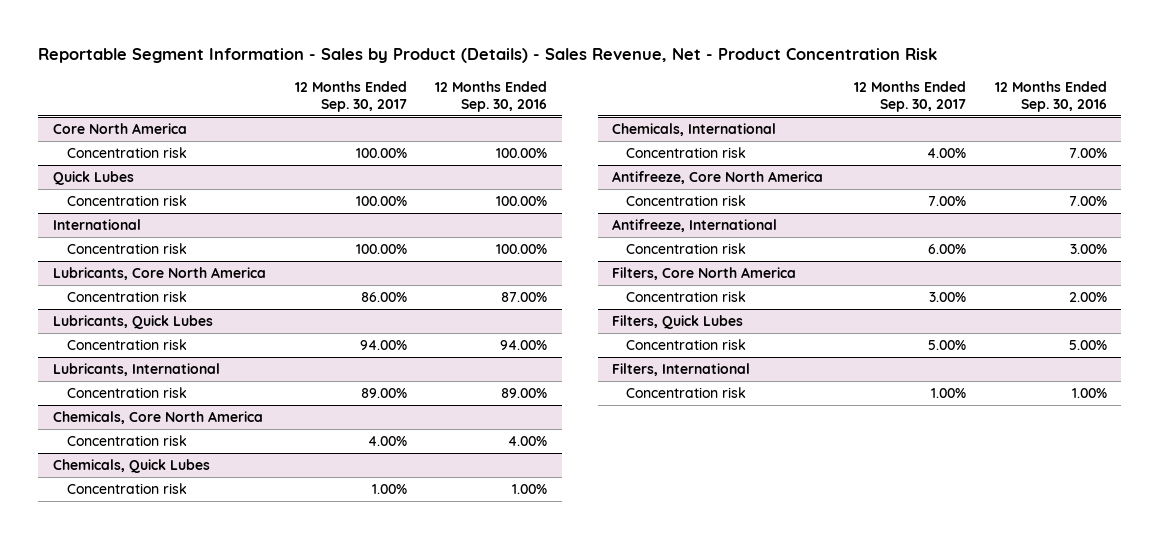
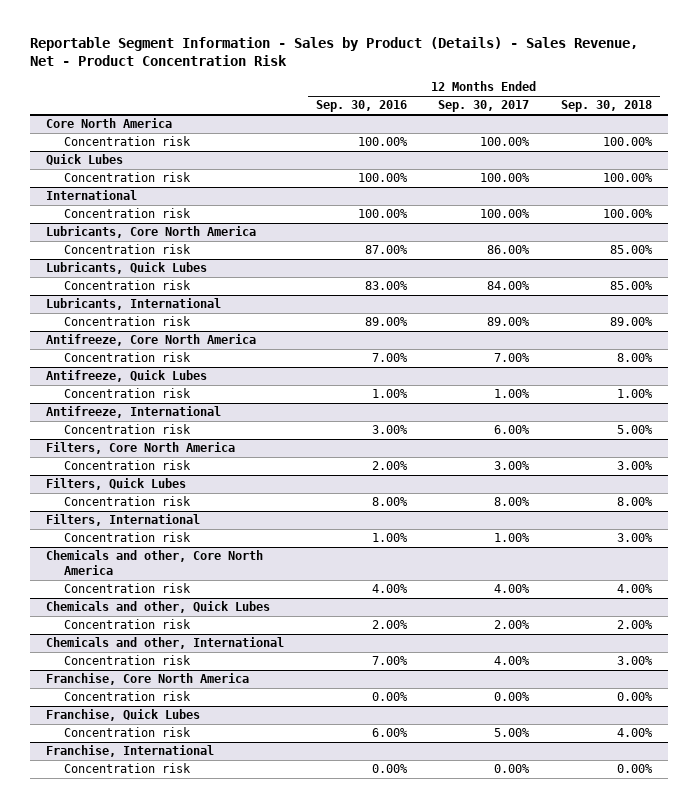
none -> [561,100,653,113] Sep. 30, 2018
[359,340,407,351] 94.00% -> [487,281,531,291] 84.00%
[500,340,548,351] 94.00% -> [364,281,408,291] 83.00%
[52,411,263,425] Chemicals, Core North America -> none
[67,435,188,447] Concentration risk -> none
[52,459,210,474] Chemicals, Quick Lubes -> none
[67,483,188,495] Concentration risk -> none
[611,123,776,137] Chemicals, International -> none
[626,147,747,159] Concentration risk -> none
none -> [46,370,208,383] Antifreeze, Quick Lubes
none -> [63,388,191,399] Concentration risk
[927,340,966,351] 5.00% -> [494,497,531,507] 8.00%
[1068,340,1107,351] 5.00% -> [371,497,408,507] 8.00%
none -> [46,550,264,576] Chemicals and other, Core North America
none -> [63,583,191,594] Concentration risk
none -> [46,601,271,614] Chemicals and other, Quick Lubes
none -> [63,619,191,630] Concentration risk
none -> [46,637,285,650] Chemicals and other, International
none -> [63,655,191,666] Concentration risk
none -> [46,673,250,686] Franchise, Core North America
none -> [63,691,191,702] Concentration risk
none -> [46,709,201,722] Franchise, Quick Lubes
none -> [63,727,191,738] Concentration risk
none -> [46,745,215,758] Franchise, International
none -> [63,763,191,774] Concentration risk

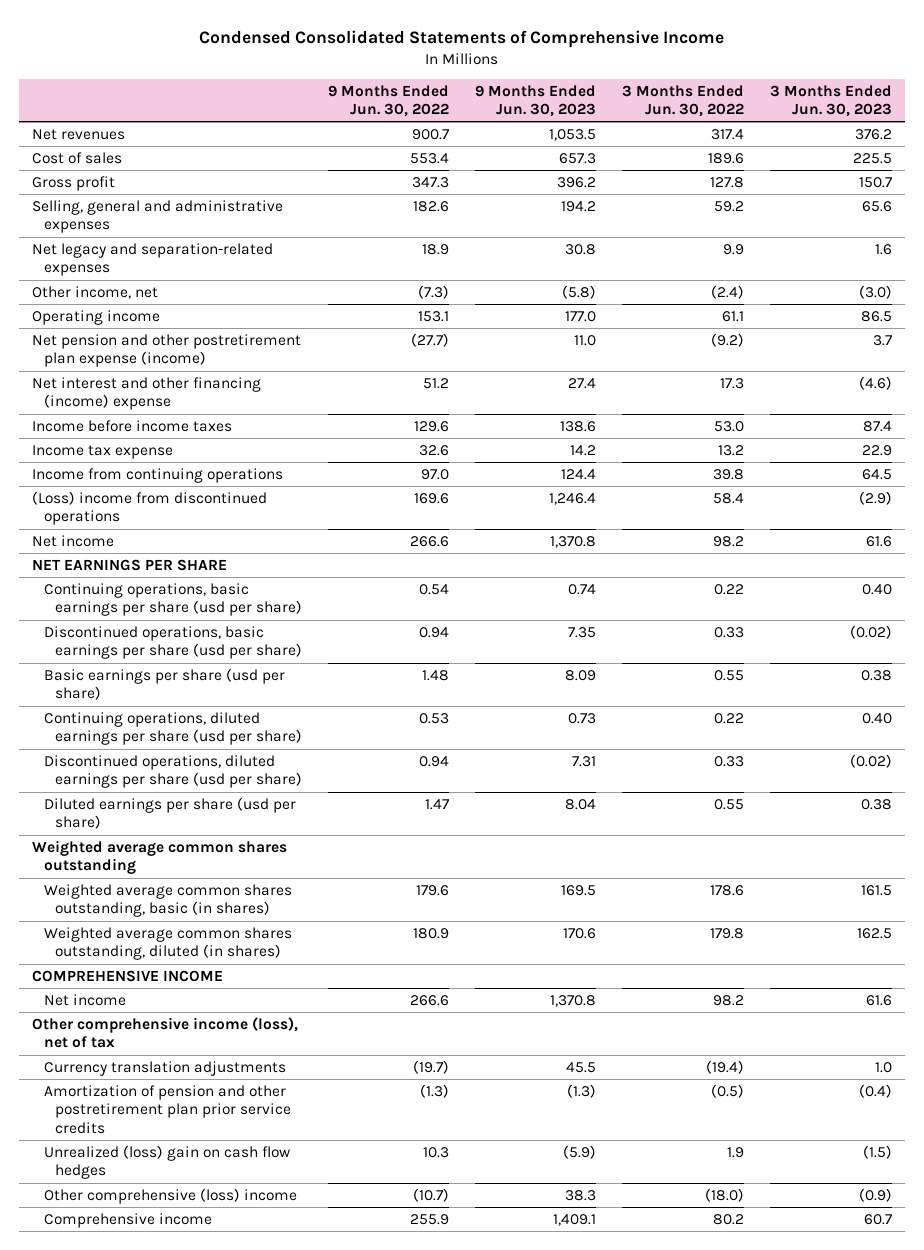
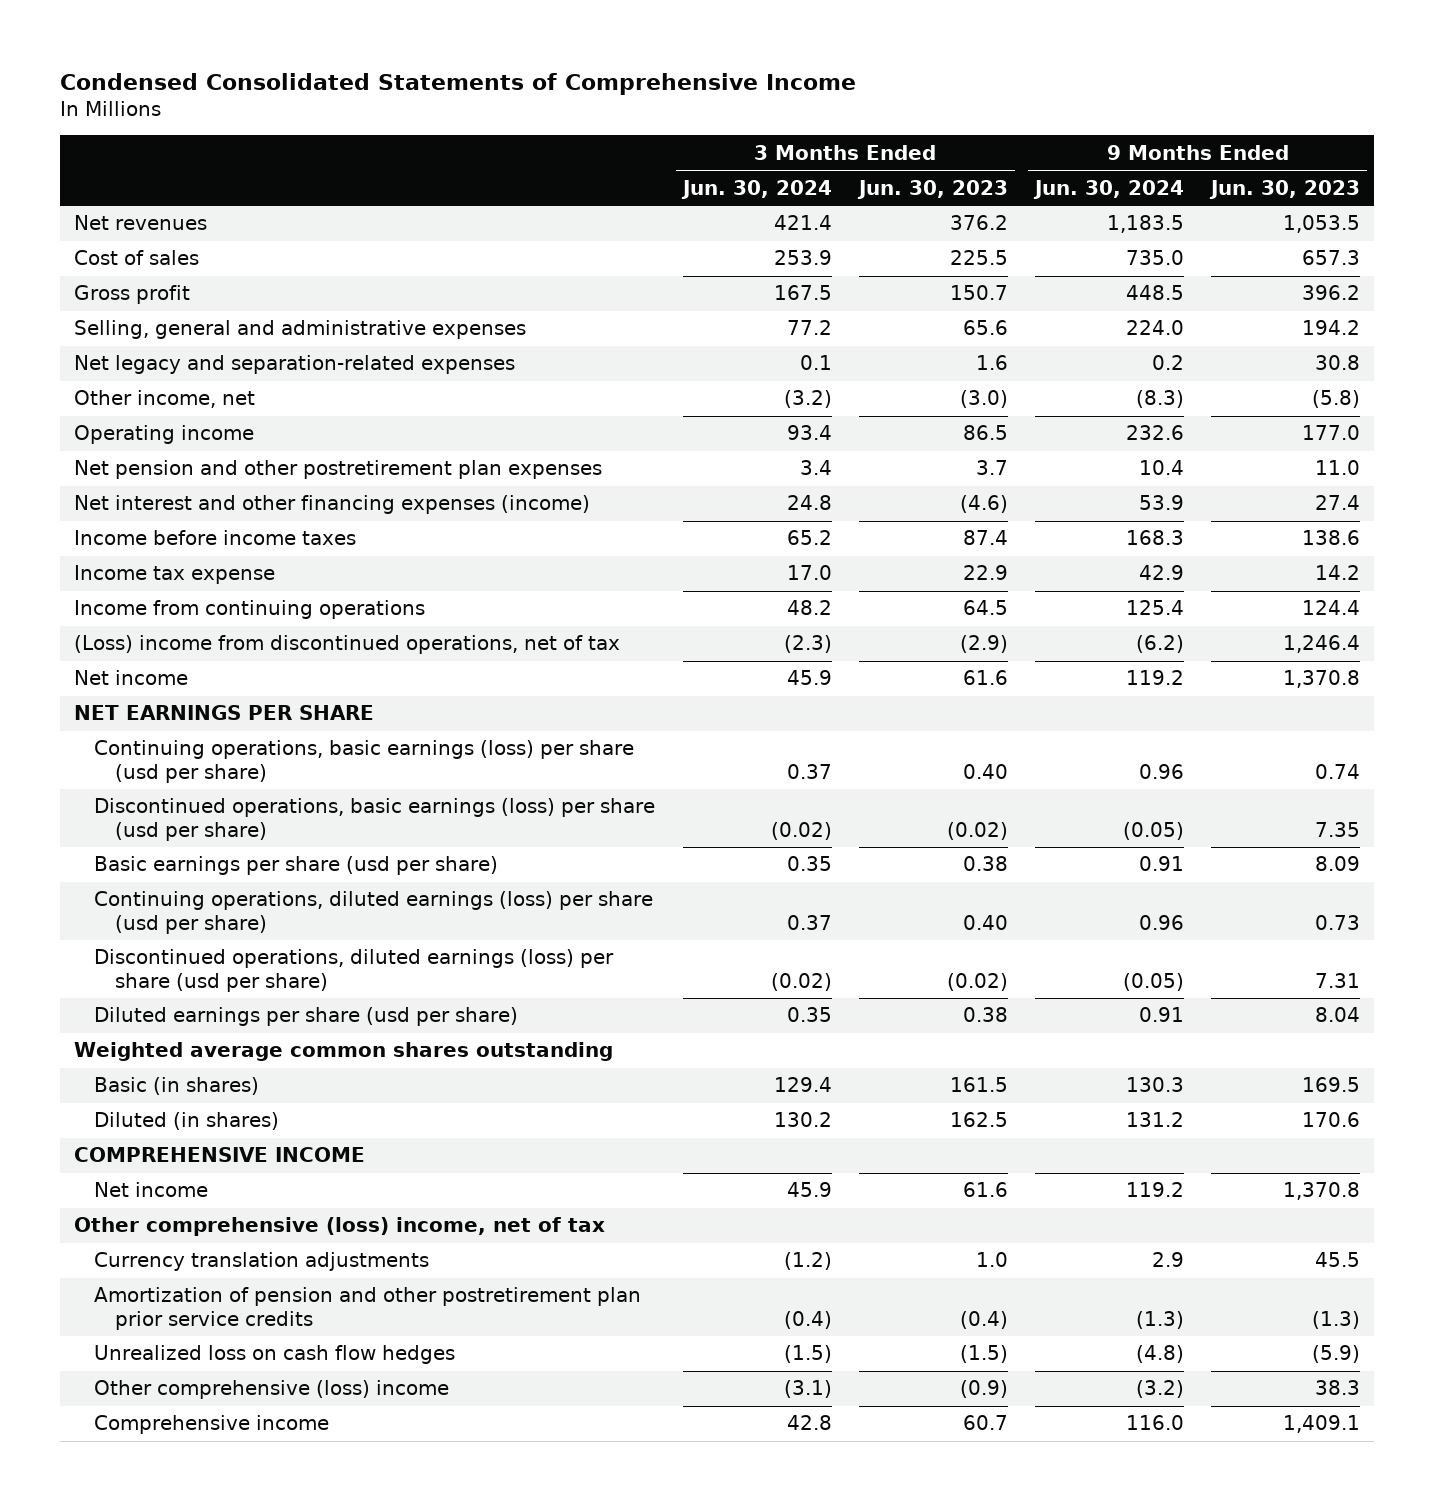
[328,84,450,118] 9 Months Ended Jun. 30, 2022 -> none
[622,84,745,118] 3 Months Ended Jun. 30, 2022 -> none
none -> [680,179,832,199] Jun. 30, 2024
none -> [1033,179,1185,199] Jun. 30, 2024
[31,333,301,368] Net pension and other postretirement plan expense (income) -> [73,460,602,480] Net pension and other postretirement plan expenses
[31,376,261,411] Net interest and other financing (income) expense -> [73,495,590,515] Net interest and other financing expenses (income)
[31,490,267,526] (Loss) income from discontinued operations -> [73,635,620,655] (Loss) income from discontinued operations, net of tax
[43,582,303,617] Continuing operations, basic earnings per share (usd per share) -> [94,740,635,783] Continuing operations, basic earnings (loss) per share (usd per share)
[43,625,303,660] Discontinued operations, basic earnings per share (usd per share) -> [94,798,656,841] Discontinued operations, basic earnings (loss) per share (usd per share)
[43,711,303,746] Continuing operations, diluted earnings per share (usd per share) -> [94,891,654,934] Continuing operations, diluted earnings (loss) per share (usd per share)
[43,754,303,789] Discontinued operations, diluted earnings per share (usd per share) -> [94,949,615,992] Discontinued operations, diluted earnings (loss) per share (usd per share)
[43,883,292,918] Weighted average common shares outstanding, basic (in shares) -> [94,1077,260,1096] Basic (in shares)
[43,926,292,961] Weighted average common shares outstanding, diluted (in shares) -> [94,1112,280,1131] Diluted (in shares)
[31,1016,298,1049] Other comprehensive income (loss), net of tax -> [73,1217,605,1237] Other comprehensive (loss) income, net of tax
[43,1144,290,1180] Unrealized (loss) gain on cash flow hedges -> [94,1345,456,1365] Unrealized loss on cash flow hedges

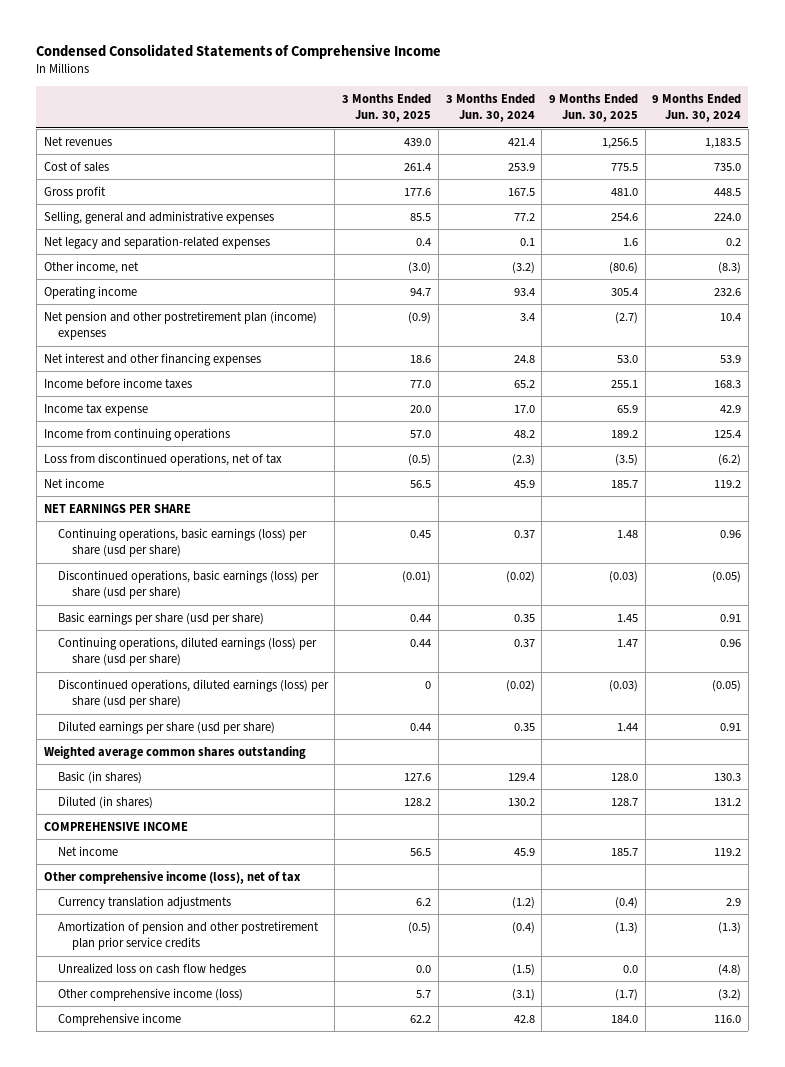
[856,179,1008,199] Jun. 30, 2023 -> none
[1209,179,1361,199] Jun. 30, 2023 -> none
none -> [342,93,432,123] 3 Months Ended Jun. 30, 2025
none -> [548,93,638,123] 9 Months Ended Jun. 30, 2025
[73,460,602,480] Net pension and other postretirement plan expenses -> [43,310,317,341] Net pension and other postretirement plan (income) expenses
[73,495,590,515] Net interest and other financing expenses (income) -> [43,352,261,366] Net interest and other financing expenses
[73,635,620,655] (Loss) income from discontinued operations, net of tax -> [43,452,282,466] Loss from discontinued operations, net of tax
[73,1217,605,1237] Other comprehensive (loss) income, net of tax -> [43,870,301,884] Other comprehensive income (loss), net of tax
[94,1380,450,1400] Other comprehensive (loss) income -> [57,987,243,1001] Other comprehensive income (loss)

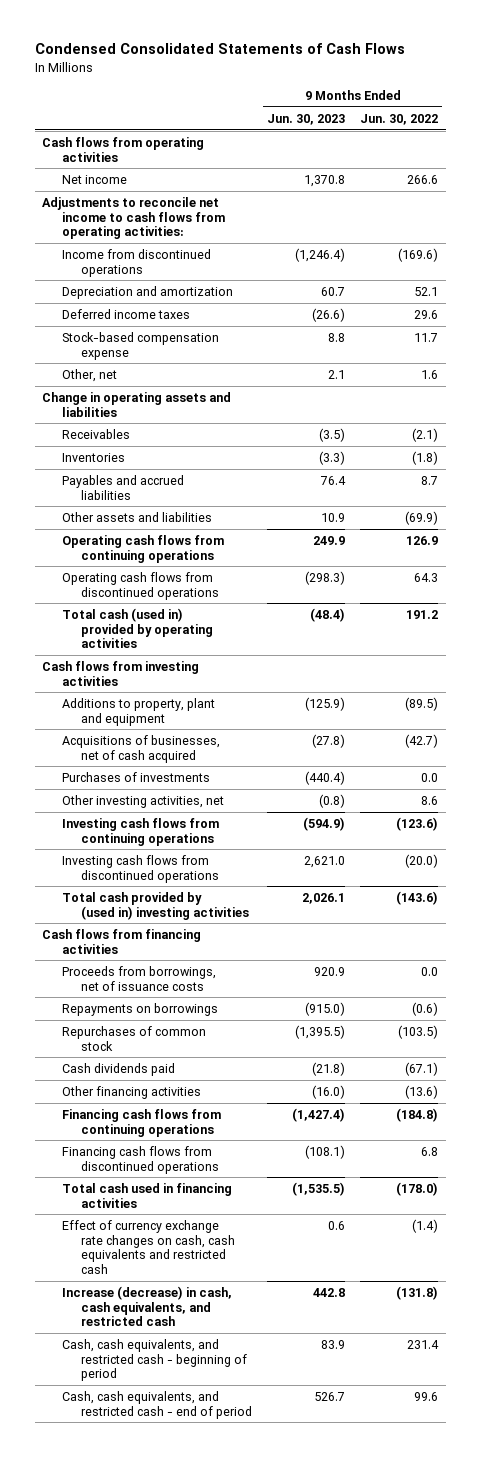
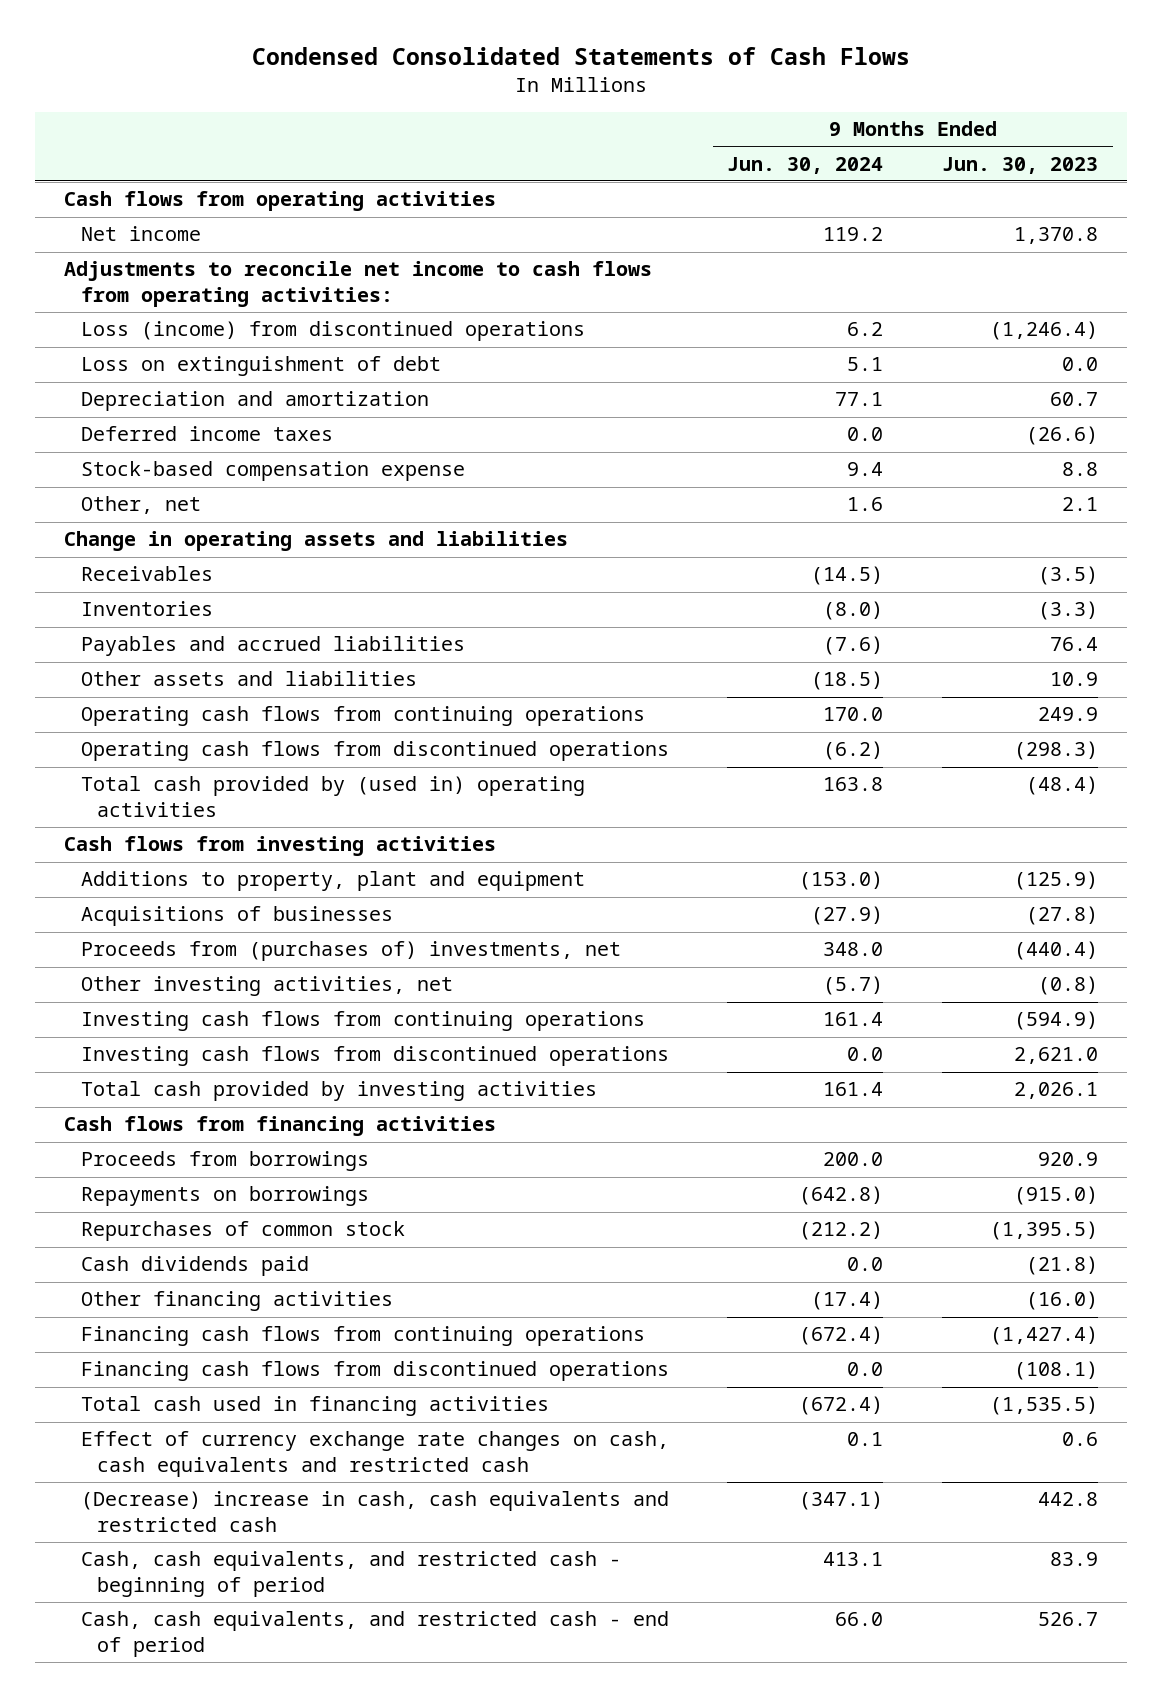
[360,113,439,125] Jun. 30, 2022 -> none
none -> [727,156,884,174] Jun. 30, 2024
[61,248,211,277] Income from discontinued operations -> [80,321,585,342] Loss (income) from discontinued operations
none -> [80,356,441,377] Loss on extinguishment of debt
[61,607,214,649] Total cash (used in) provided by operating activities -> [80,776,585,818] Total cash provided by (used in) operating activities
[61,734,220,763] Acquisitions of businesses, net of cash acquired -> [80,906,393,927] Acquisitions of businesses
[61,771,210,782] Purchases of investments -> [80,941,621,962] Proceeds from (purchases of) investments, net
[61,891,250,920] Total cash provided by (used in) investing activities -> [80,1081,597,1102] Total cash provided by investing activities
[61,965,216,991] Proceeds from borrowings, net of issuance costs -> [80,1151,369,1172] Proceeds from borrowings
[61,1285,232,1327] Increase (decrease) in cash, cash equivalents, and restricted cash -> [80,1491,669,1533] (Decrease) increase in cash, cash equivalents and restricted cash

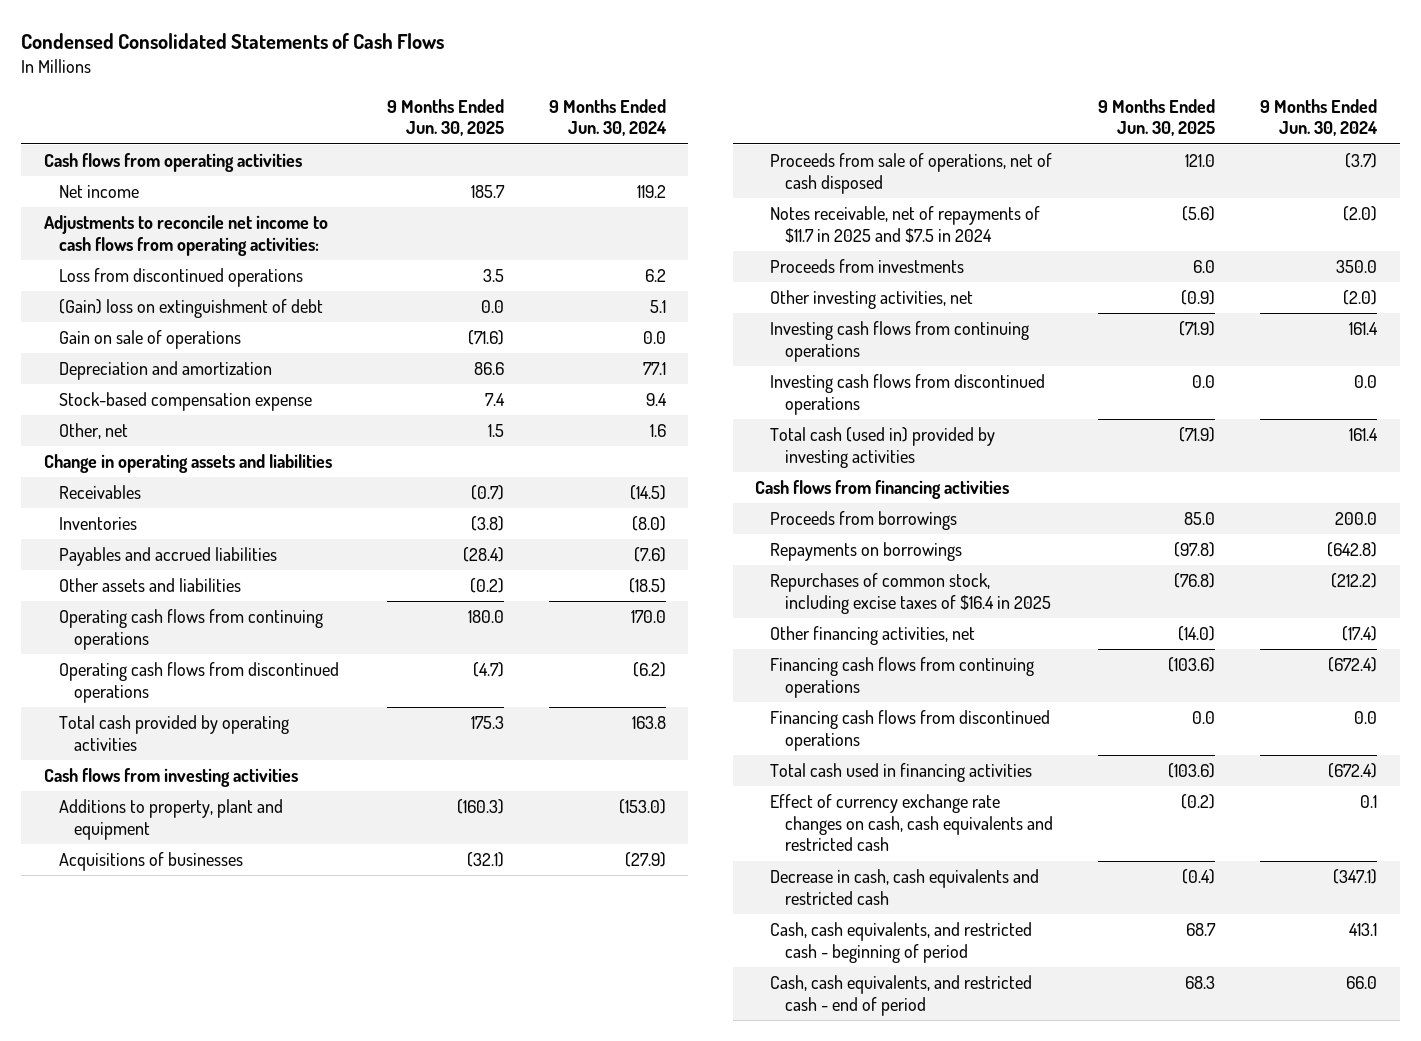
[941,156,1098,174] Jun. 30, 2023 -> none
none -> [386,98,504,137] 9 Months Ended Jun. 30, 2025
[80,321,585,342] Loss (income) from discontinued operations -> [58,268,303,288] Loss from discontinued operations
[80,356,441,377] Loss on extinguishment of debt -> [58,299,323,319] (Gain) loss on extinguishment of debt
none -> [58,330,241,350] Gain on sale of operations
[80,426,333,442] Deferred income taxes -> none
[80,776,585,818] Total cash provided by (used in) operating activities -> [58,715,289,751] Total cash provided by operating activities
none -> [770,153,1053,194] Proceeds from sale of operations, net of cash disposed
none -> [770,206,1041,243] Notes receivable, net of repayments of $11.7 in 2025 and $7.5 in 2024
[80,941,621,962] Proceeds from (purchases of) investments, net -> [770,259,965,274] Proceeds from investments
[823,942,884,957] 348.0 -> [1336,260,1378,274] 350.0
[823,976,884,996] (5.7) -> [1343,290,1378,306] (2.0)
[80,1081,597,1102] Total cash provided by investing activities -> [770,427,996,468] Total cash (used in) provided by investing activities
[80,1256,309,1277] Cash dividends paid -> none
[80,1221,405,1242] Repurchases of common stock -> [770,573,1052,614] Repurchases of common stock, including excise taxes of $16.4 in 2025
[80,1291,393,1312] Other financing activities -> [770,626,976,646] Other financing activities, net
[80,1491,669,1533] (Decrease) increase in cash, cash equivalents and restricted cash -> [770,869,1040,905] Decrease in cash, cash equivalents and restricted cash

